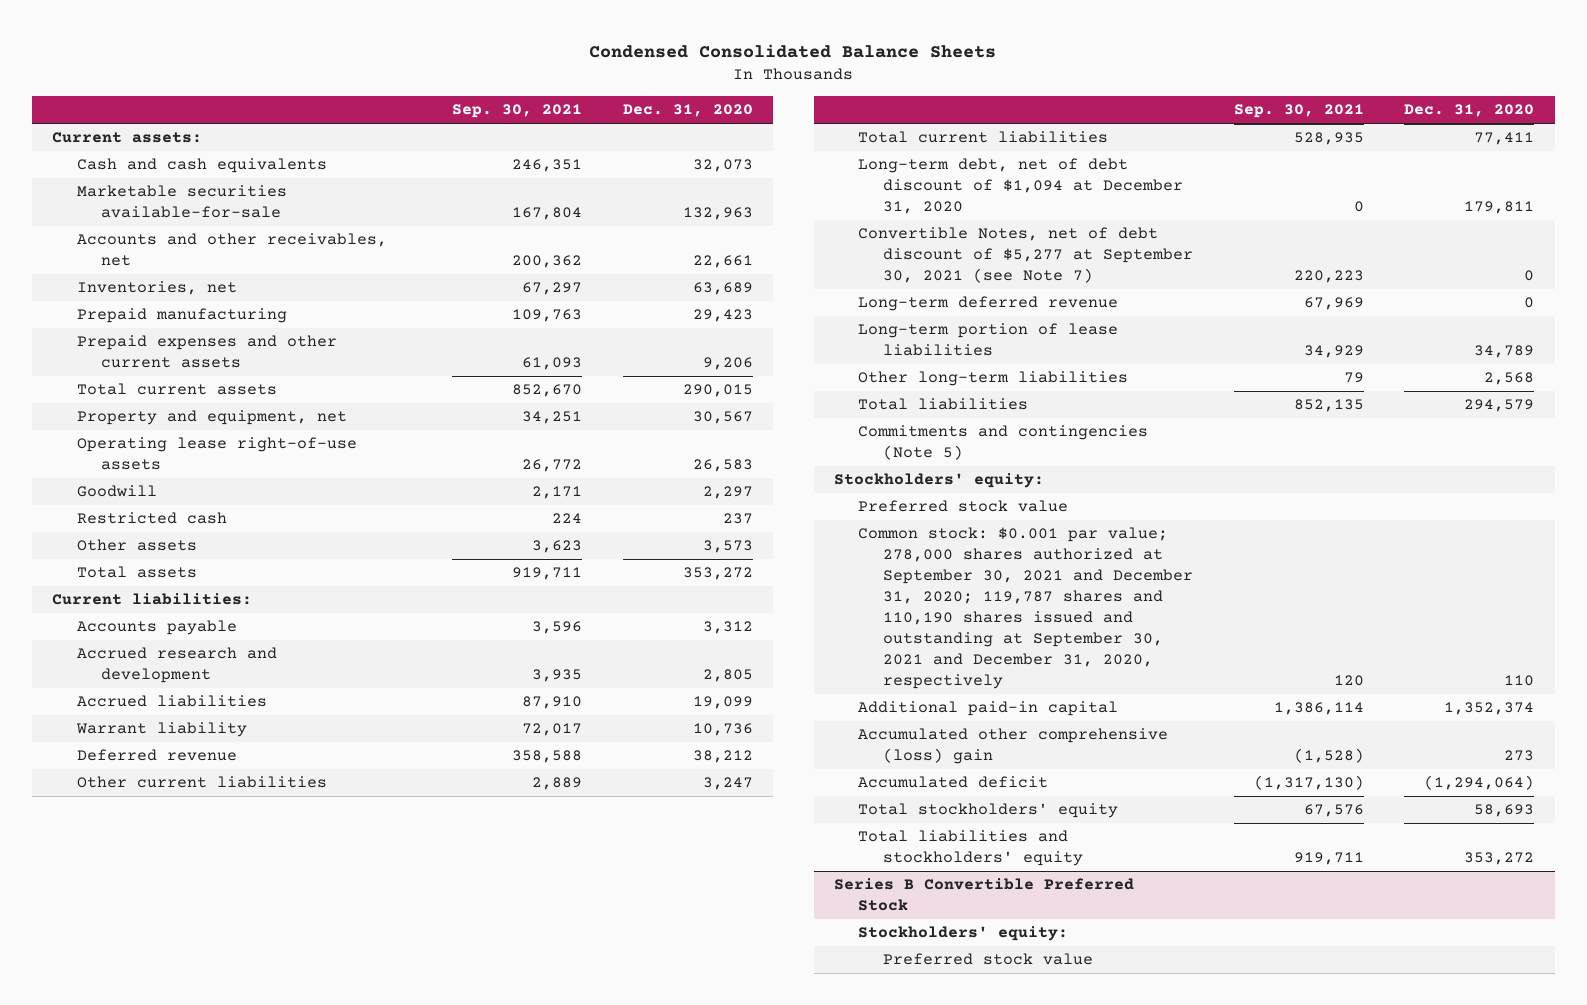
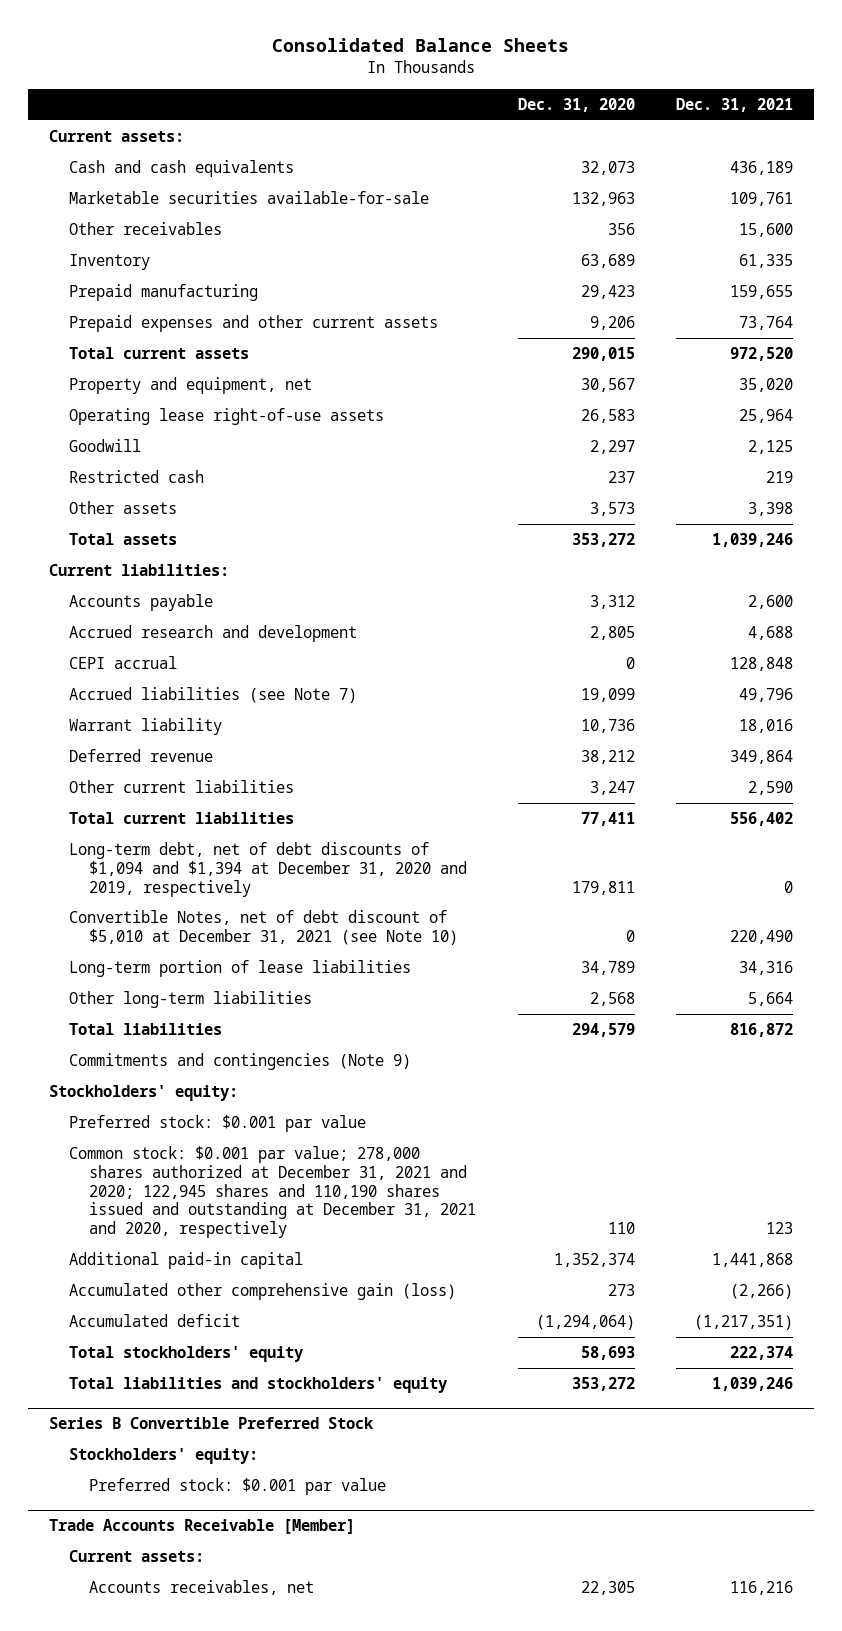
[589,44,997,59] Condensed Consolidated Balance Sheets -> [272,38,570,53] Consolidated Balance Sheets
[452,104,583,119] Sep. 30, 2021 -> none
none -> [676,98,794,113] Dec. 31, 2021
[76,233,387,267] Accounts and other receivables, net -> none
none -> [68,222,222,236] Other receivables
[76,281,237,296] Inventories, net -> [68,254,150,271] Inventory
none -> [68,656,177,670] CEPI accrual
[76,695,267,708] Accrued liabilities -> [68,687,357,704] Accrued liabilities (see Note 7)
[858,296,1119,312] Long-term deferred revenue -> none
[858,158,1184,215] Long-term debt, net of debt discount of $1,094 at December 31, 2020 -> [68,842,468,897] Long-term debt, net of debt discounts of $1,094 and $1,394 at December 31, 2020 and 2019, respectively
[858,227,1194,284] Convertible Notes, net of debt discount of $5,277 at September 30, 2021 (see Note 7) -> [68,910,459,945] Convertible Notes, net of debt discount of $5,010 at December 31, 2021 (see Note 10)
[858,425,1149,461] Commitments and contingencies (Note 5) -> [68,1053,411,1071] Commitments and contingencies (Note 9)
[858,500,1069,513] Preferred stock value -> [68,1115,366,1133] Preferred stock: $0.001 par value
[858,527,1194,690] Common stock: $0.001 par value; 278,000 shares authorized at September 30, 2021 and December 31, 2020; 119,787 shares and 110,190 shares issued and outstanding at September 30, 2021 and December 31, 2020, respectively -> [68,1146,477,1239] Common stock: $0.001 par value; 278,000 shares authorized at December 31, 2021 and 2020; 122,945 shares and 110,190 shares issued and outstanding at December 31, 2021 and 2020, respectively
[858,728,1169,765] Accumulated other comprehensive (loss) gain -> [68,1283,456,1301] Accumulated other comprehensive gain (loss)
[883,953,1094,966] Preferred stock value -> [89,1478,387,1496] Preferred stock: $0.001 par value
none -> [48,1519,355,1535] Trade Accounts Receivable [Member]
none -> [68,1550,204,1563] Current assets:
none -> [89,1580,315,1596] Accounts receivables, net

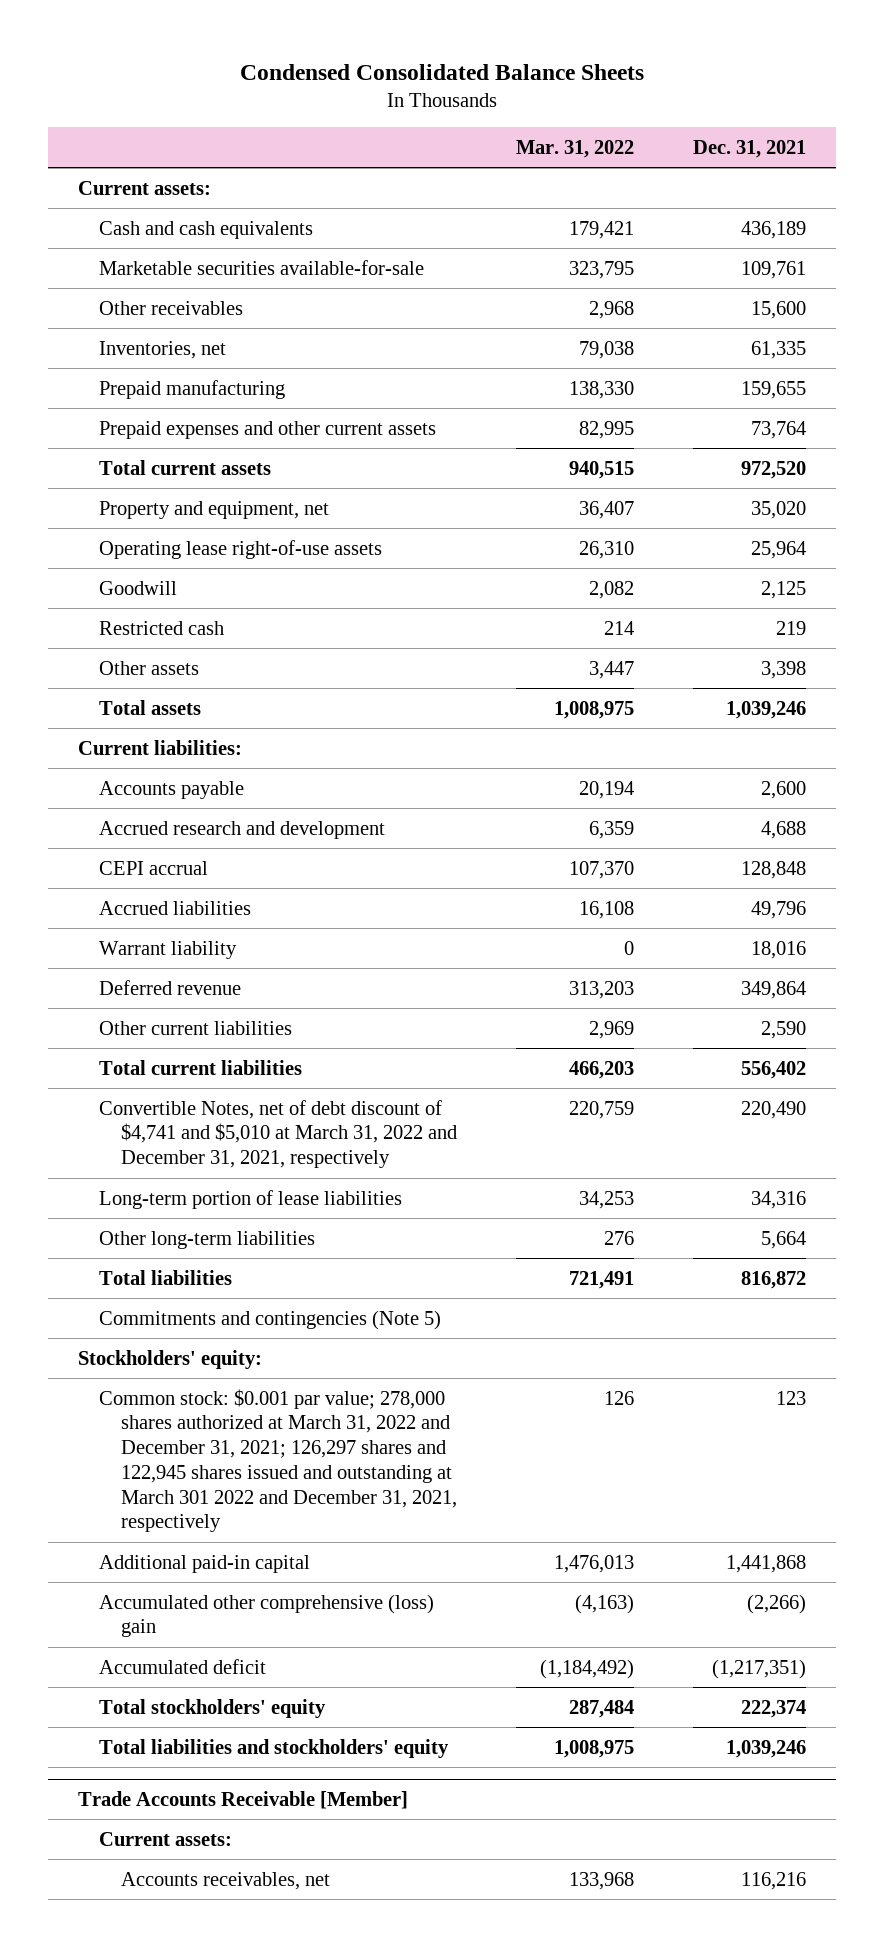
[272,38,570,53] Consolidated Balance Sheets -> [239,63,644,80] Condensed Consolidated Balance Sheets
[517,98,635,113] Dec. 31, 2020 -> none
none -> [516,140,635,159] Mar. 31, 2022
[68,254,150,271] Inventory -> [99,340,227,359] Inventories, net
[68,687,357,704] Accrued liabilities (see Note 7) -> [99,900,252,915] Accrued liabilities
[68,842,468,897] Long-term debt, net of debt discounts of $1,094 and $1,394 at December 31, 2020 and 2019, respectively -> none
[68,910,459,945] Convertible Notes, net of debt discount of $5,010 at December 31, 2021 (see Note 10) -> [99,1099,457,1169] Convertible Notes, net of debt discount of $4,741 and $5,010 at March 31, 2022 and December 31, 2021, respectively
[68,1053,411,1071] Commitments and contingencies (Note 9) -> [99,1309,442,1330] Commitments and contingencies (Note 5)
[68,1115,366,1133] Preferred stock: $0.001 par value -> none
[68,1146,477,1239] Common stock: $0.001 par value; 278,000 shares authorized at December 31, 2021 and 2020; 122,945 shares and 110,190 shares issued and outstanding at December 31, 2021 and 2020, respectively -> [99,1388,457,1533] Common stock: $0.001 par value; 278,000 shares authorized at March 31, 2022 and December 31, 2021; 126,297 shares and 122,945 shares issued and outstanding at March 301 2022 and December 31, 2021, respectively
[68,1283,456,1301] Accumulated other comprehensive gain (loss) -> [99,1593,435,1638] Accumulated other comprehensive (loss) gain
[48,1417,374,1430] Series B Convertible Preferred Stock -> none
[68,1448,258,1465] Stockholders' equity: -> none
[89,1478,387,1496] Preferred stock: $0.001 par value -> none

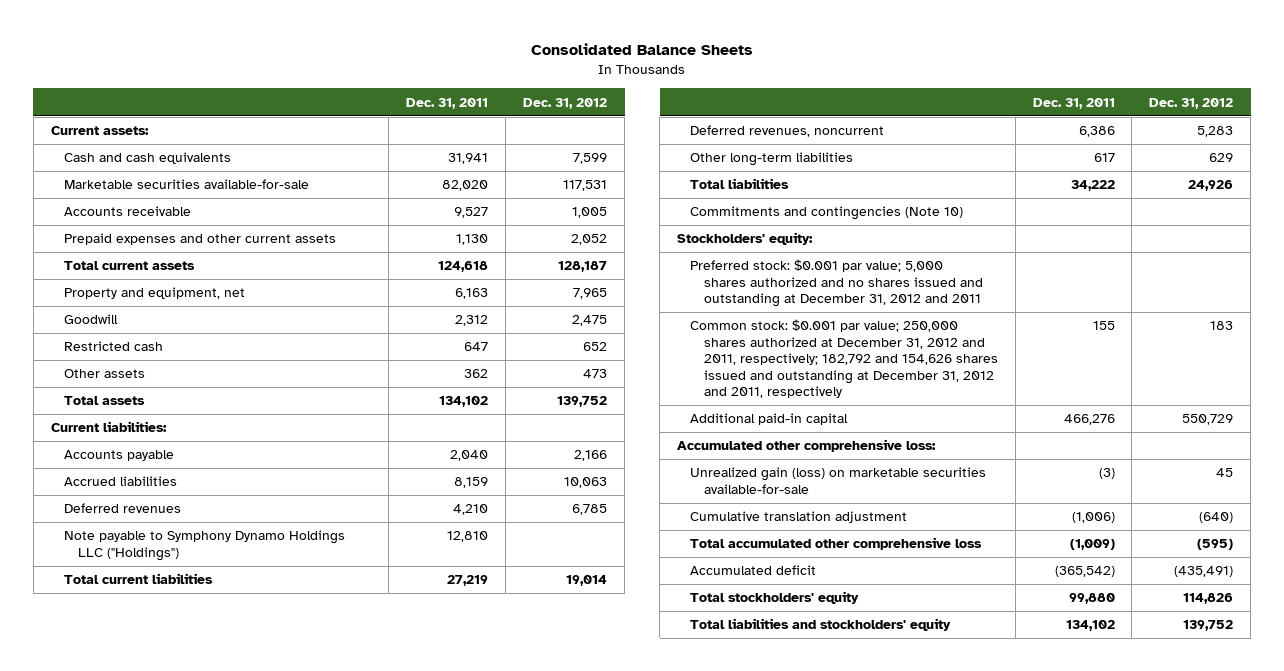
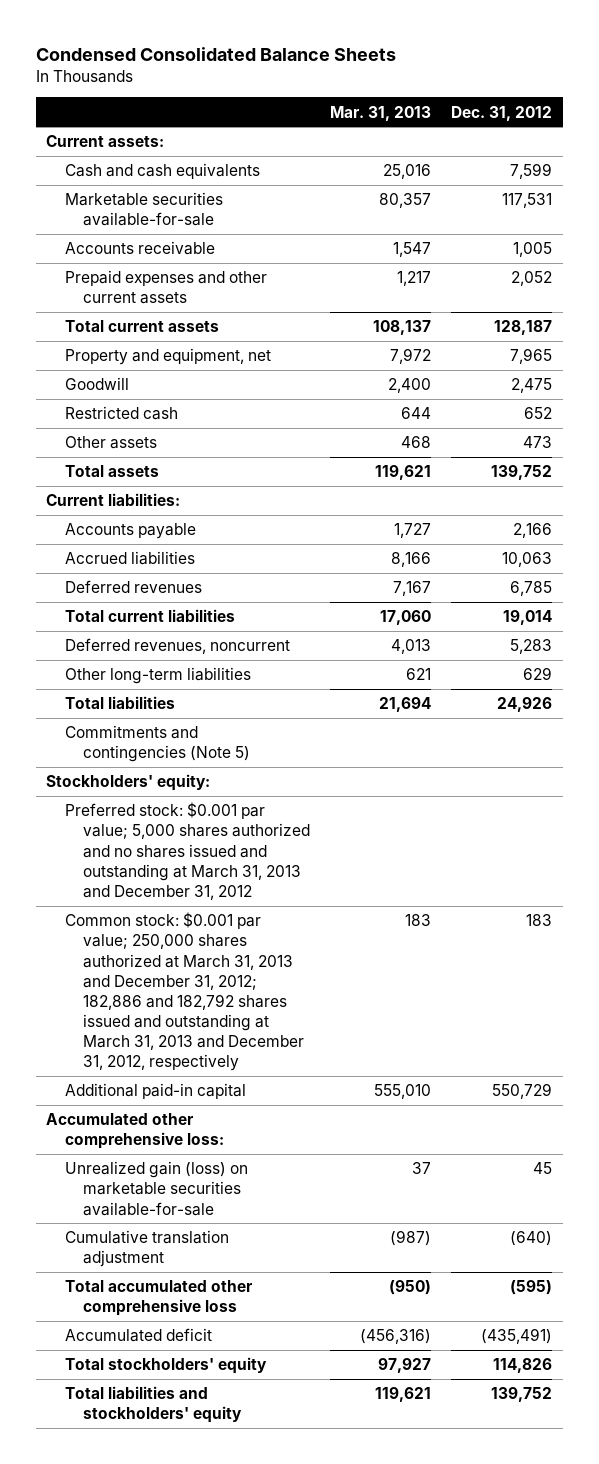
[531,43,754,56] Consolidated Balance Sheets -> [36,46,397,61] Condensed Consolidated Balance Sheets
[406,97,489,109] Dec. 31, 2011 -> none
none -> [330,105,432,121] Mar. 31, 2013
[64,530,346,561] Note payable to Symphony Dynamo Holdings LLC ("Holdings") -> none
[690,206,964,221] Commitments and contingencies (Note 10) -> [64,725,251,763] Commitments and contingencies (Note 5)
[690,259,983,308] Preferred stock: $0.001 par value; 5,000 shares authorized and no shares issued and outstanding at December 31, 2012 and 2011 -> [64,802,311,900] Preferred stock: $0.001 par value; 5,000 shares authorized and no shares issued and outstanding at March 31, 2013 and December 31, 2012
[690,319,998,398] Common stock: $0.001 par value; 250,000 shares authorized at December 31, 2012 and 2011, respectively; 182,792 and 154,626 shares issued and outstanding at December 31, 2012 and 2011, respectively -> [64,912,305,1072] Common stock: $0.001 par value; 250,000 shares authorized at March 31, 2013 and December 31, 2012; 182,886 and 182,792 shares issued and outstanding at March 31, 2013 and December 31, 2012, respectively

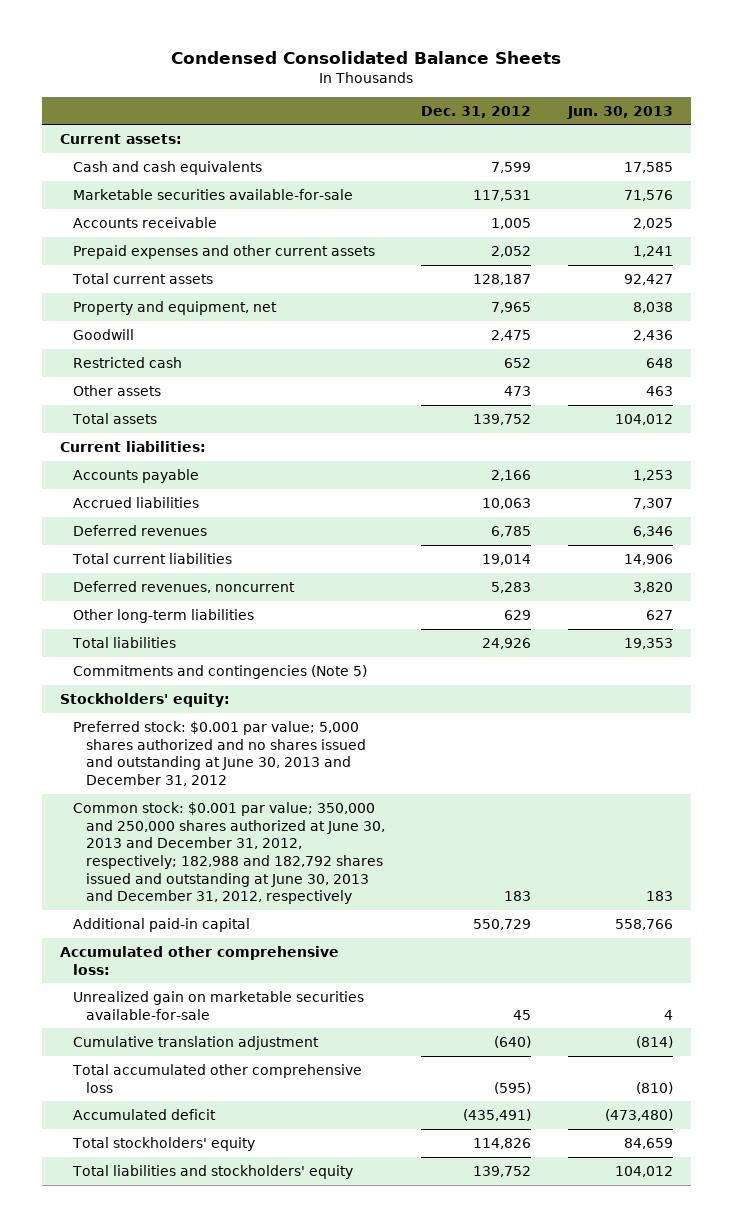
[330,105,432,121] Mar. 31, 2013 -> none
none -> [566,105,673,119] Jun. 30, 2013
[64,802,311,900] Preferred stock: $0.001 par value; 5,000 shares authorized and no shares issued and outstanding at March 31, 2013 and December 31, 2012 -> [72,721,366,787] Preferred stock: $0.001 par value; 5,000 shares authorized and no shares issued and outstanding at June 30, 2013 and December 31, 2012
[64,912,305,1072] Common stock: $0.001 par value; 250,000 shares authorized at March 31, 2013 and December 31, 2012; 182,886 and 182,792 shares issued and outstanding at March 31, 2013 and December 31, 2012, respectively -> [72,802,385,905] Common stock: $0.001 par value; 350,000 and 250,000 shares authorized at June 30, 2013 and December 31, 2012, respectively; 182,988 and 182,792 shares issued and outstanding at June 30, 2013 and December 31, 2012, respectively
[64,1161,248,1216] Unrealized gain (loss) on marketable securities available-for-sale -> [72,991,364,1020] Unrealized gain on marketable securities available-for-sale

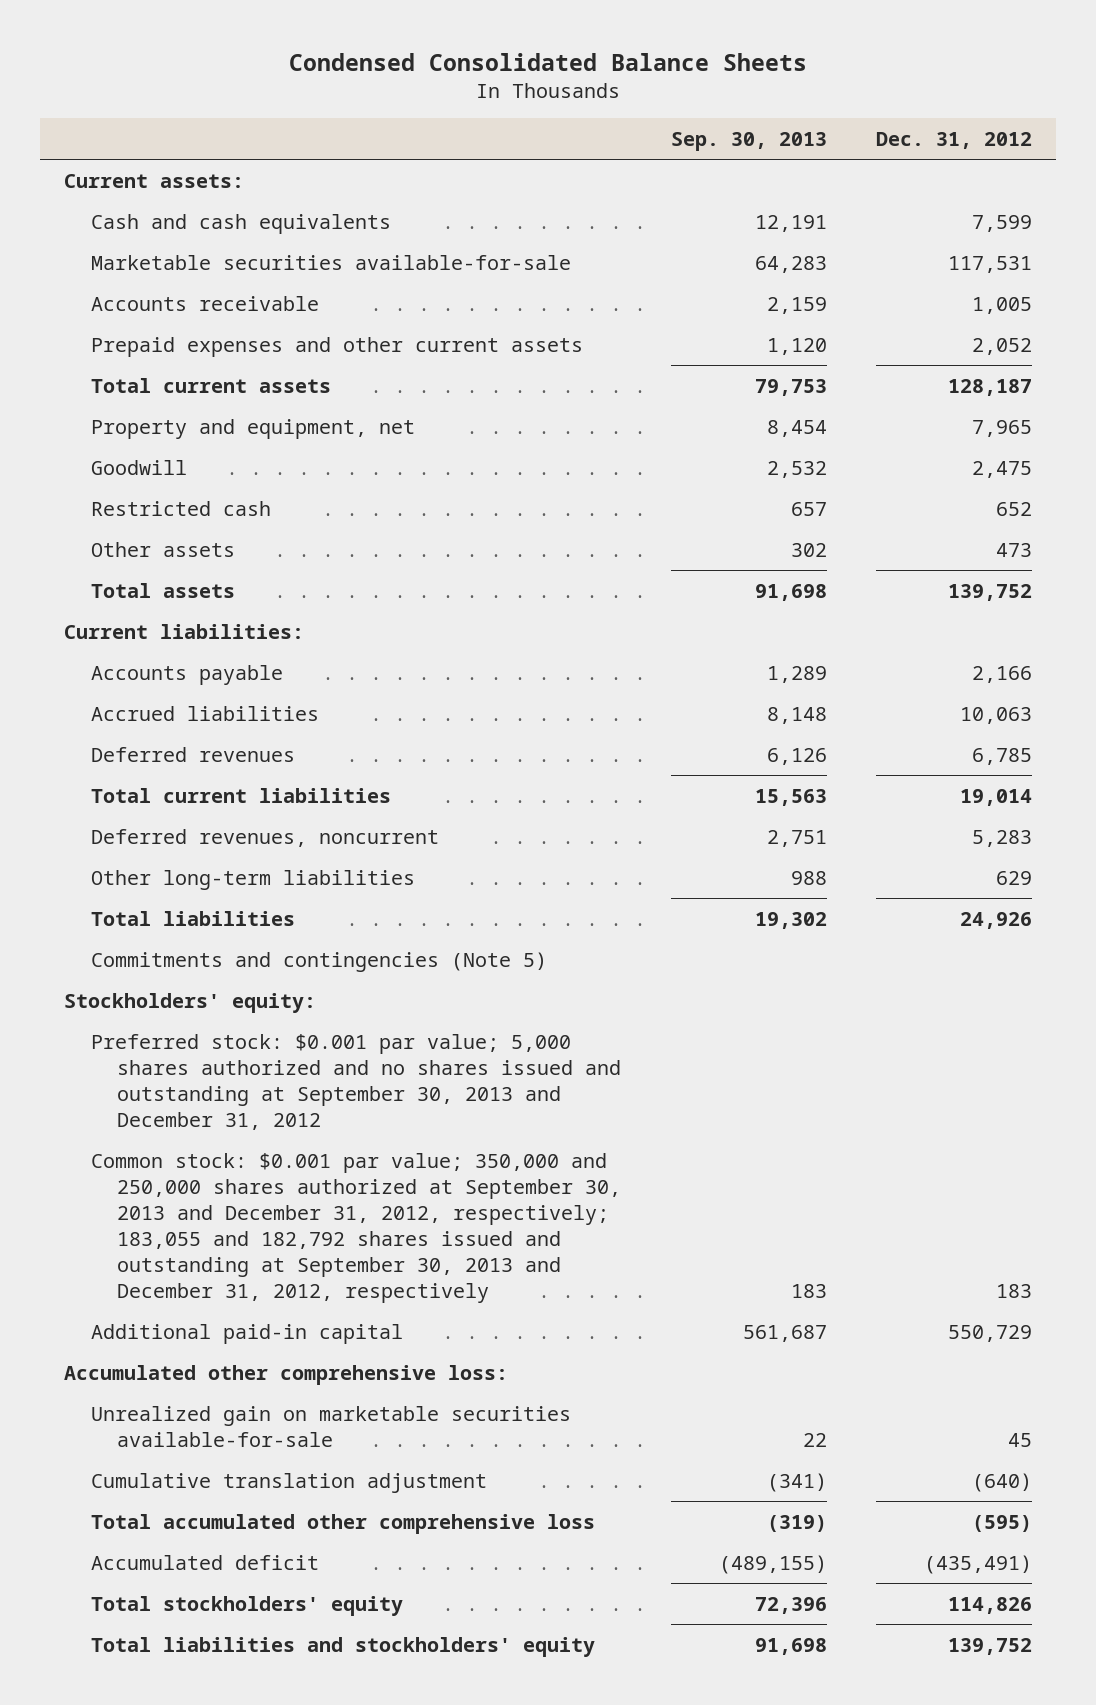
[566,105,673,119] Jun. 30, 2013 -> none
none -> [670,132,827,152] Sep. 30, 2013
[72,721,366,787] Preferred stock: $0.001 par value; 5,000 shares authorized and no shares issued and outstanding at June 30, 2013 and December 31, 2012 -> [90,1033,622,1130] Preferred stock: $0.001 par value; 5,000 shares authorized and no shares issued and outstanding at September 30, 2013 and December 31, 2012
[72,802,385,905] Common stock: $0.001 par value; 350,000 and 250,000 shares authorized at June 30, 2013 and December 31, 2012, respectively; 182,988 and 182,792 shares issued and outstanding at June 30, 2013 and December 31, 2012, respectively -> [90,1152,622,1304] Common stock: $0.001 par value; 350,000 and 250,000 shares authorized at September 30, 2013 and December 31, 2012, respectively; 183,055 and 182,792 shares issued and outstanding at September 30, 2013 and December 31, 2012, respectively

